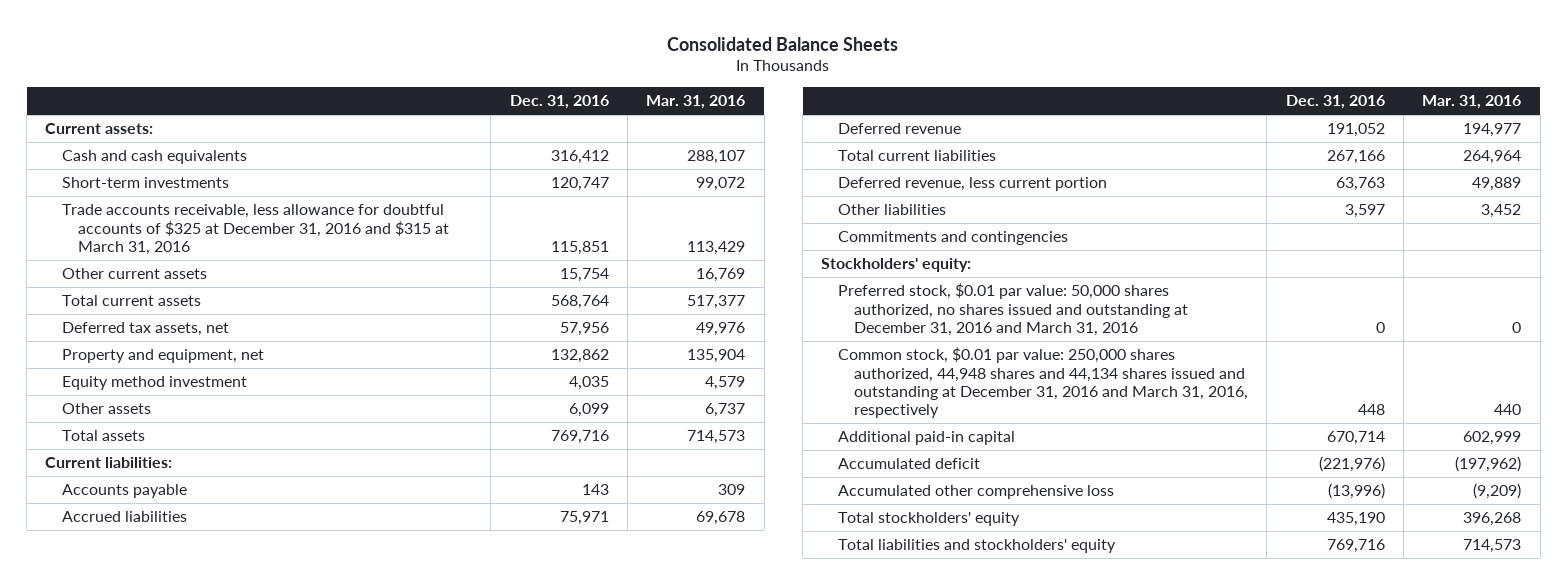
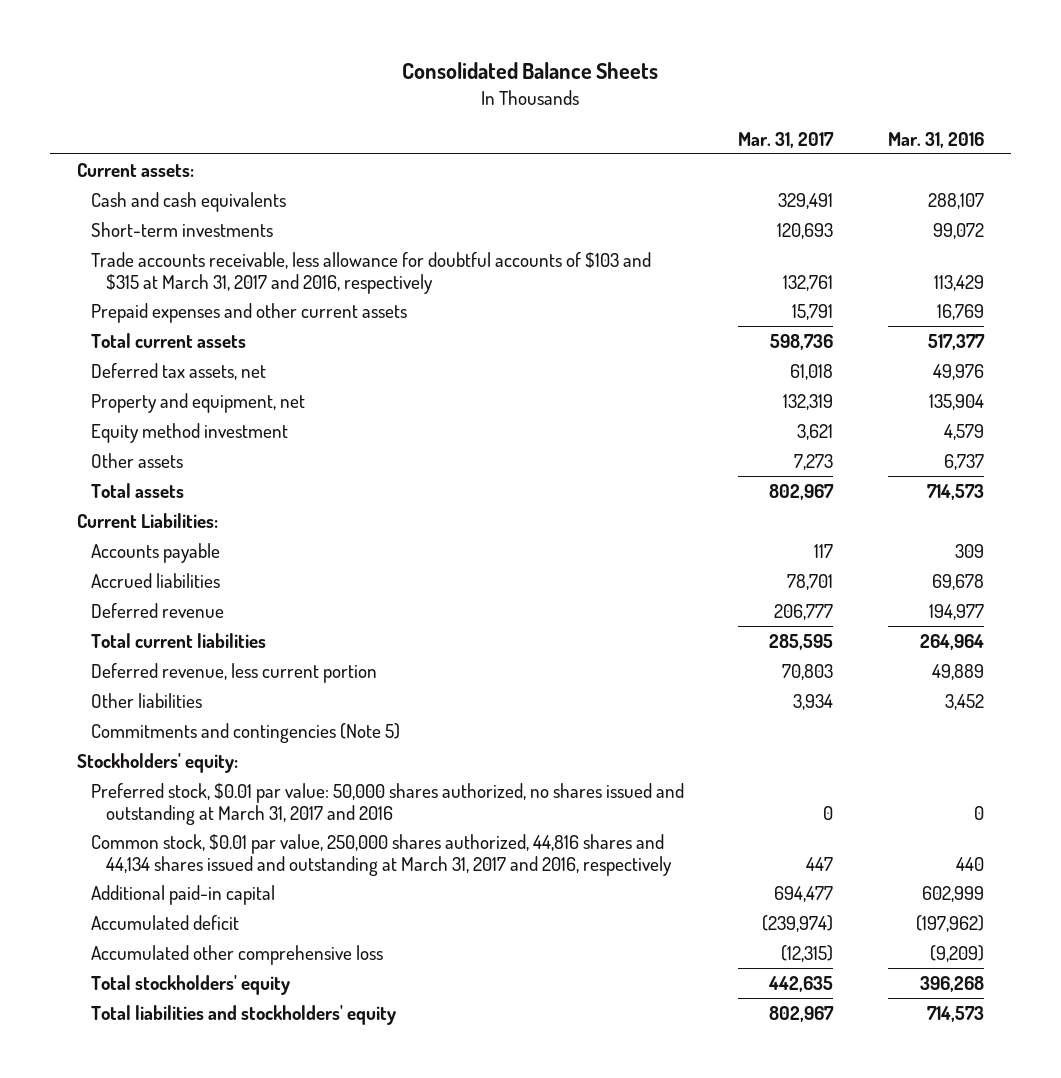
[509,94,609,109] Dec. 31, 2016 -> none
none -> [738,131,835,148] Mar. 31, 2017
[61,204,450,255] Trade accounts receivable, less allowance for doubtful accounts of $325 at December 31, 2016 and $315 at March 31, 2016 -> [91,251,652,294] Trade accounts receivable, less allowance for doubtful accounts of $103 and $315 at March 31, 2017 and 2016, respectively
[61,268,207,280] Other current assets -> [91,302,408,323] Prepaid expenses and other current assets
[45,457,173,469] Current liabilities: -> [76,512,218,528] Current Liabilities:
[837,231,1068,246] Commitments and contingencies -> [91,722,401,743] Commitments and contingencies (Note 5)
[837,283,1189,336] Preferred stock, $0.01 par value: 50,000 shares authorized, no shares issued and outstanding at December 31, 2016 and March 31, 2016 -> [91,782,685,825] Preferred stock, $0.01 par value: 50,000 shares authorized, no shares issued and outstanding at March 31, 2017 and 2016
[837,347,1249,419] Common stock, $0.01 par value: 250,000 shares authorized, 44,948 shares and 44,134 shares issued and outstanding at December 31, 2016 and March 31, 2016, respectively -> [91,833,672,876] Common stock, $0.01 par value, 250,000 shares authorized, 44,816 shares and 44,134 shares issued and outstanding at March 31, 2017 and 2016, respectively

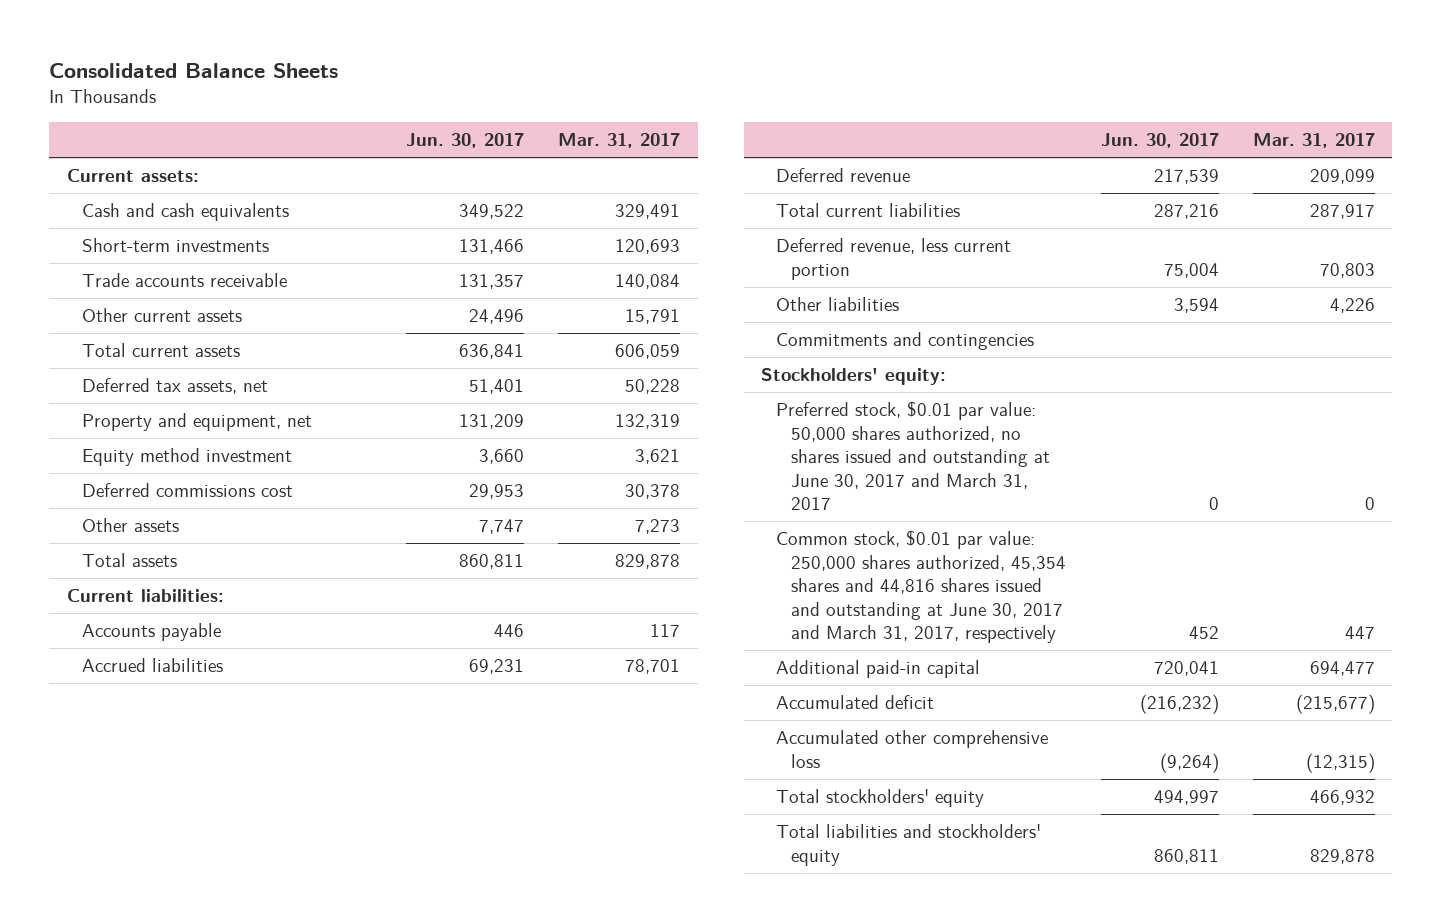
[887,131,984,148] Mar. 31, 2016 -> none
none -> [406,133,525,149] Jun. 30, 2017
[91,251,652,294] Trade accounts receivable, less allowance for doubtful accounts of $103 and $315 at March 31, 2017 and 2016, respectively -> none
none -> [81,273,287,288] Trade accounts receivable
[91,302,408,323] Prepaid expenses and other current assets -> [81,308,242,323] Other current assets
[770,333,834,350] 598,736 -> [615,344,681,360] 606,059
[790,363,834,380] 61,018 -> [625,379,681,395] 50,228
none -> [81,483,293,498] Deferred commissions cost
[769,483,835,500] 802,967 -> [615,554,681,570] 829,878
[76,512,218,528] Current Liabilities: -> [66,589,224,603] Current liabilities:
[774,603,834,620] 206,777 -> [1310,169,1376,185] 209,099
[769,633,834,650] 285,595 -> [1310,204,1376,220] 287,917
[793,693,834,710] 3,934 -> [1330,298,1376,314] 4,226
[91,722,401,743] Commitments and contingencies (Note 5) -> [776,332,1035,351] Commitments and contingencies
[91,782,685,825] Preferred stock, $0.01 par value: 50,000 shares authorized, no shares issued and outstanding at March 31, 2017 and 2016 -> [776,401,1051,511] Preferred stock, $0.01 par value: 50,000 shares authorized, no shares issued and outstanding at June 30, 2017 and March 31, 2017
[91,833,672,876] Common stock, $0.01 par value, 250,000 shares authorized, 44,816 shares and 44,134 shares issued and outstanding at March 31, 2017 and 2016, respectively -> [776,530,1067,644] Common stock, $0.01 par value: 250,000 shares authorized, 45,354 shares and 44,816 shares issued and outstanding at June 30, 2017 and March 31, 2017, respectively
[762,914,834,932] (239,974) -> [1296,694,1376,715] (215,677)
[768,975,834,992] 442,635 -> [1310,790,1376,806] 466,932
[769,1005,835,1022] 802,967 -> [1310,848,1376,864] 829,878

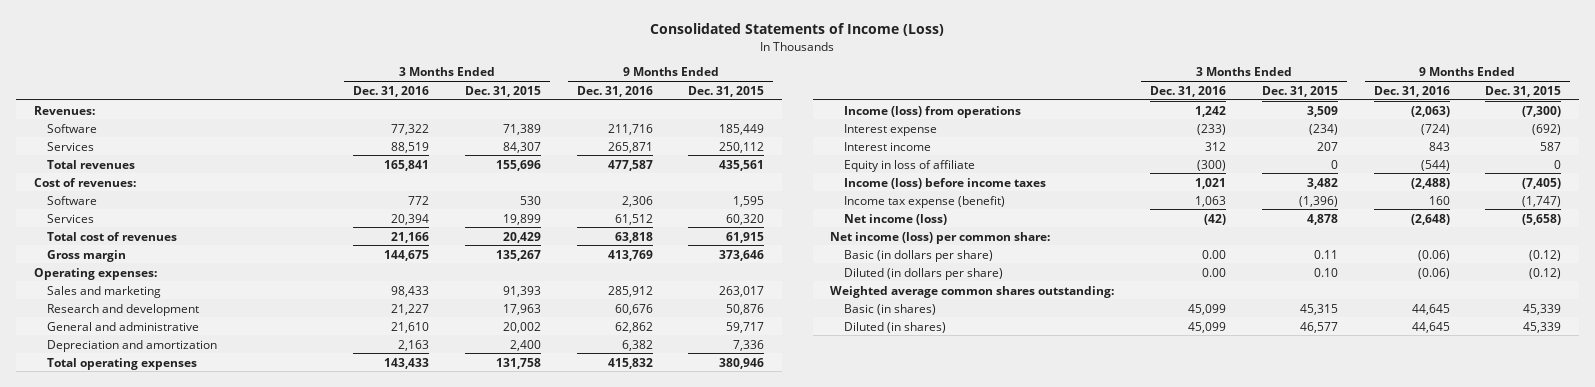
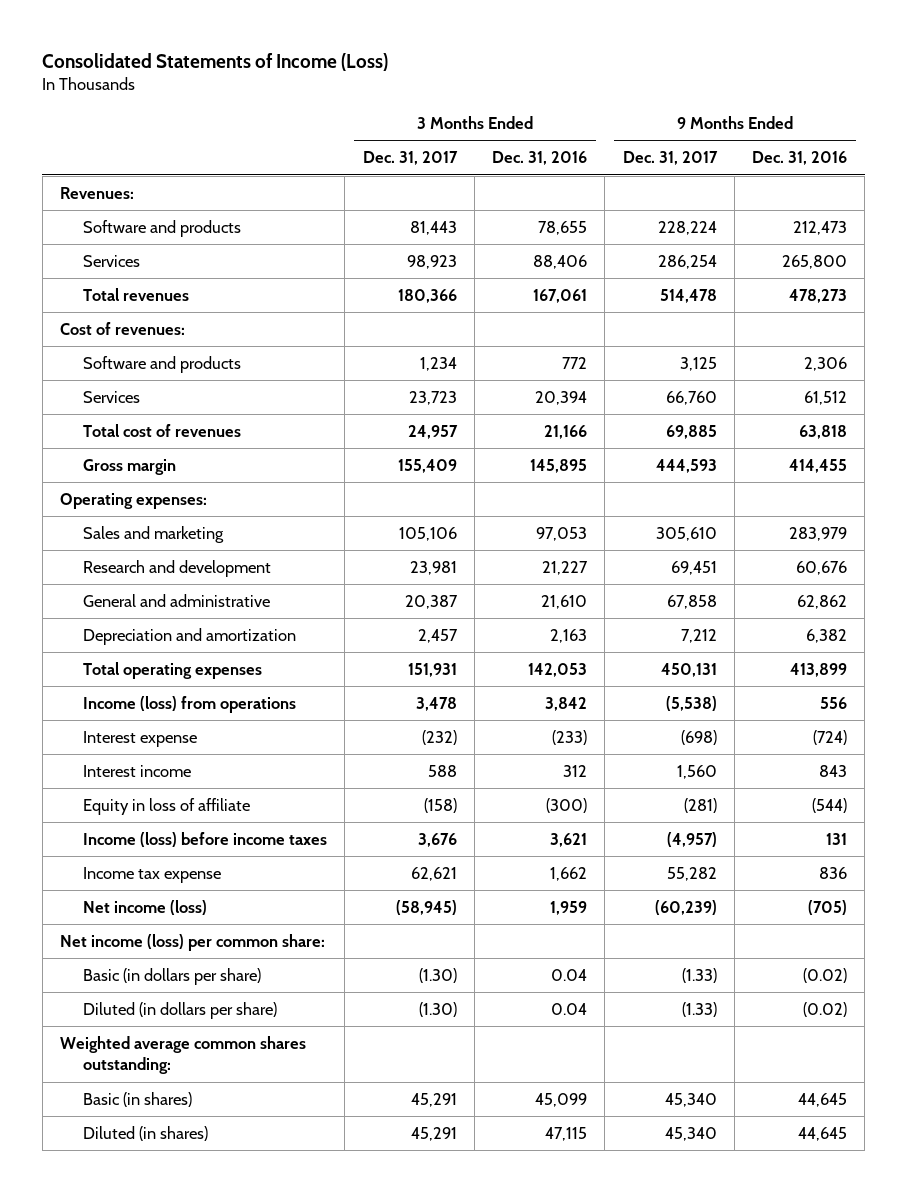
[465,85,542,97] Dec. 31, 2015 -> none
[688,85,765,97] Dec. 31, 2015 -> none
none -> [362,151,458,166] Dec. 31, 2017
none -> [622,151,718,166] Dec. 31, 2017
[47,123,98,133] Software -> [83,219,242,237] Software and products
[391,123,430,135] 77,322 -> [538,220,588,235] 78,655
[607,123,653,135] 211,716 -> [793,220,848,235] 212,473
[391,141,430,153] 88,519 -> [533,254,588,269] 88,406
[607,141,653,153] 265,871 -> [782,254,848,269] 265,800
[384,159,430,171] 165,841 -> [533,288,588,303] 167,061
[607,159,653,171] 477,587 -> [789,288,848,303] 478,273
[47,195,98,205] Software -> [83,355,242,373] Software and products
[384,249,430,261] 144,675 -> [530,458,588,473] 145,895
[607,249,653,261] 413,769 -> [789,458,848,473] 414,455
[391,285,430,297] 98,433 -> [536,526,588,541] 97,053
[607,285,653,297] 285,912 -> [789,526,848,541] 283,979
[384,357,430,369] 143,433 -> [528,662,588,677] 142,053
[607,357,653,369] 415,832 -> [790,662,848,677] 413,899
[1195,105,1227,117] 1,242 -> [545,696,588,711] 3,842
[1410,105,1450,117] (2,063) -> [820,696,848,709] 556
[1195,177,1227,189] 1,021 -> [550,832,588,847] 3,621
[1410,177,1450,189] (2,488) -> [826,832,848,845] 131
[844,195,1006,208] Income tax expense (benefit) -> [83,866,222,883] Income tax expense
[1195,195,1227,207] 1,063 -> [550,866,588,881] 1,662
[1428,195,1450,205] 160 -> [819,866,848,879] 836
[1204,213,1227,225] (42) -> [550,900,588,915] 1,959
[1410,213,1450,225] (2,648) -> [808,899,848,915] (705)
[1202,249,1227,259] 0.00 -> [551,968,588,981] 0.04
[1417,249,1450,261] (0.06) -> [803,967,848,983] (0.02)
[1202,267,1227,277] 0.00 -> [551,1002,588,1015] 0.04
[1417,267,1450,279] (0.06) -> [803,1001,848,1017] (0.02)
[1188,321,1227,333] 45,099 -> [545,1126,588,1141] 47,115

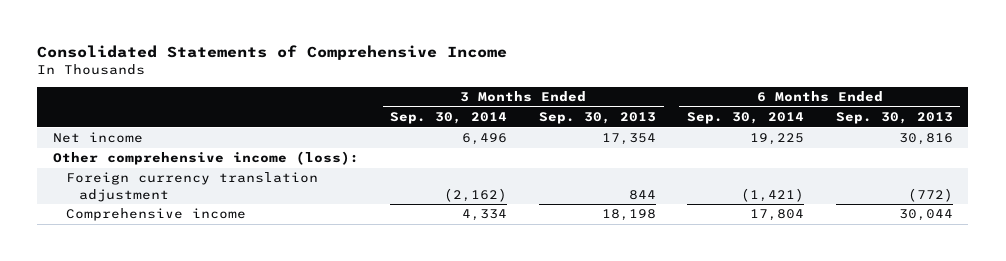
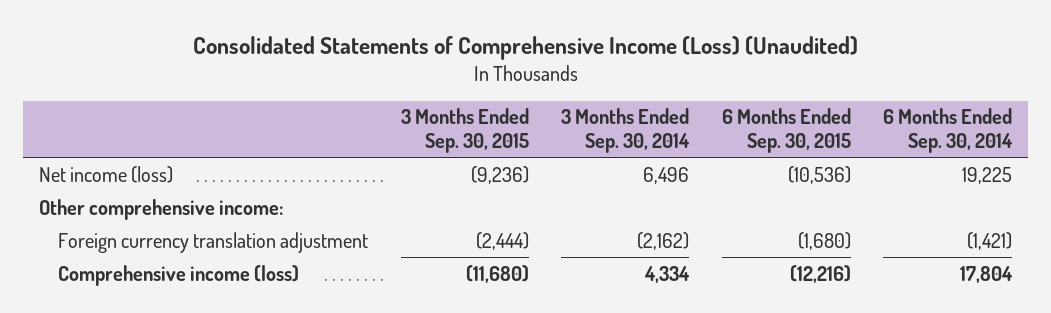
[37,45,508,61] Consolidated Statements of Comprehensive Income -> [192,35,858,60] Consolidated Statements of Comprehensive Income (Loss) (Unaudited)
[538,112,656,125] Sep. 30, 2013 -> none
[835,112,953,125] Sep. 30, 2013 -> none
none -> [400,108,529,153] 3 Months Ended Sep. 30, 2015
none -> [721,108,851,153] 6 Months Ended Sep. 30, 2015
[53,132,144,144] Net income -> [39,165,174,183] Net income (loss)
[53,151,360,166] Other comprehensive income (loss): -> [39,198,284,220] Other comprehensive income:
[65,208,246,222] Comprehensive income -> [58,264,300,286] Comprehensive income (loss)

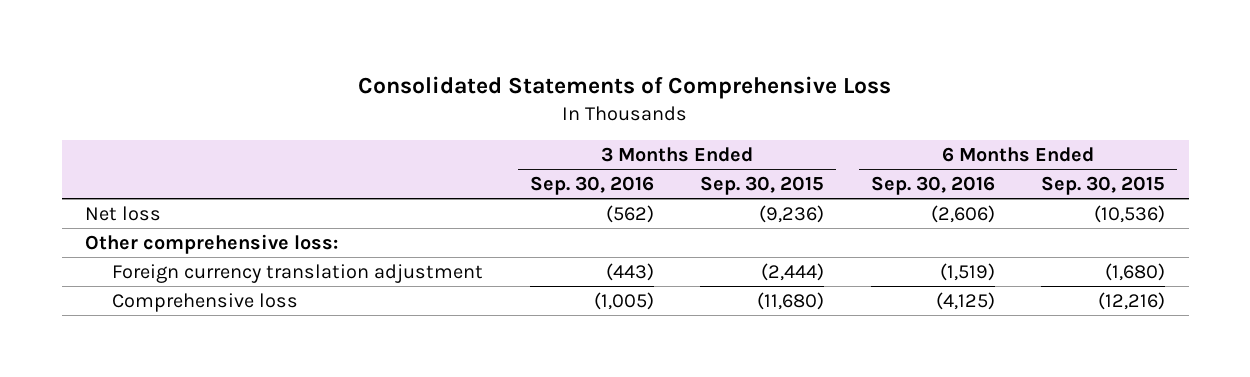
[192,35,858,60] Consolidated Statements of Comprehensive Income (Loss) (Unaudited) -> [358,75,892,99] Consolidated Statements of Comprehensive Loss
[561,108,691,153] 3 Months Ended Sep. 30, 2014 -> none
[883,108,1014,153] 6 Months Ended Sep. 30, 2014 -> none
none -> [529,176,654,196] Sep. 30, 2016
none -> [870,176,995,196] Sep. 30, 2016
[39,165,174,183] Net income (loss) -> [85,205,162,221] Net loss
[39,198,284,220] Other comprehensive income: -> [85,233,339,254] Other comprehensive loss:
[58,264,300,286] Comprehensive income (loss) -> [112,292,299,312] Comprehensive loss

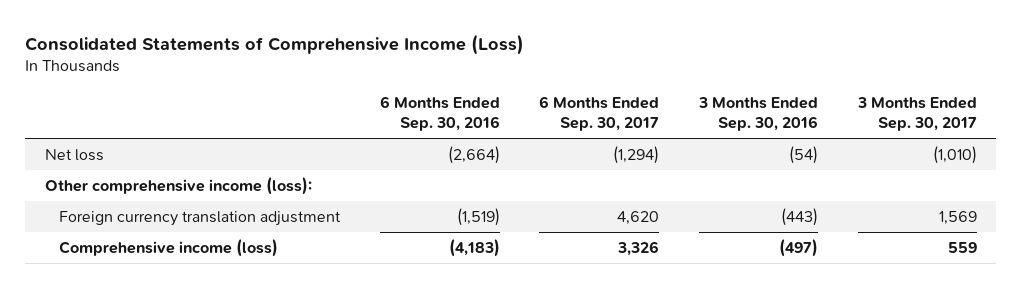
[358,75,892,99] Consolidated Statements of Comprehensive Loss -> [25,33,525,55] Consolidated Statements of Comprehensive Income (Loss)
[700,176,825,196] Sep. 30, 2015 -> none
[1041,176,1166,196] Sep. 30, 2015 -> none
none -> [539,95,660,132] 6 Months Ended Sep. 30, 2017
none -> [856,96,977,132] 3 Months Ended Sep. 30, 2017
[605,204,654,223] (562) -> [789,145,819,164] (54)
[930,204,995,223] (2,606) -> [447,145,500,164] (2,664)
[85,233,339,254] Other comprehensive loss: -> [44,176,312,195] Other comprehensive income (loss):
[112,292,299,312] Comprehensive loss -> [59,238,279,257] Comprehensive income (loss)
[593,291,654,310] (1,005) -> [779,238,819,257] (497)
[935,291,995,310] (4,125) -> [448,238,500,257] (4,183)

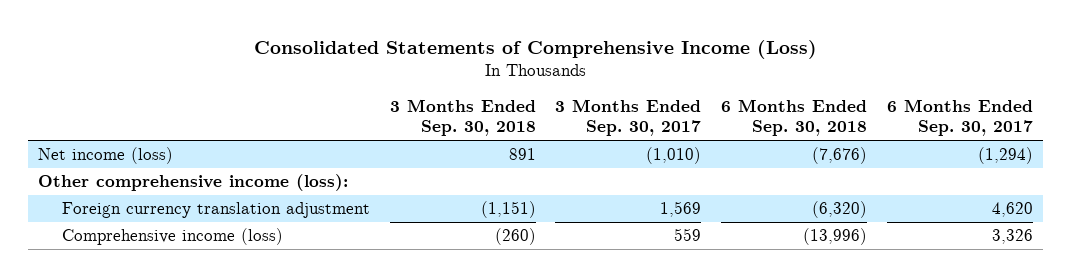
[379,95,500,132] 6 Months Ended Sep. 30, 2016 -> none
[698,96,819,132] 3 Months Ended Sep. 30, 2016 -> none
none -> [389,98,536,137] 3 Months Ended Sep. 30, 2018
none -> [721,98,868,137] 6 Months Ended Sep. 30, 2018
[44,148,104,161] Net loss -> [37,147,173,165] Net income (loss)

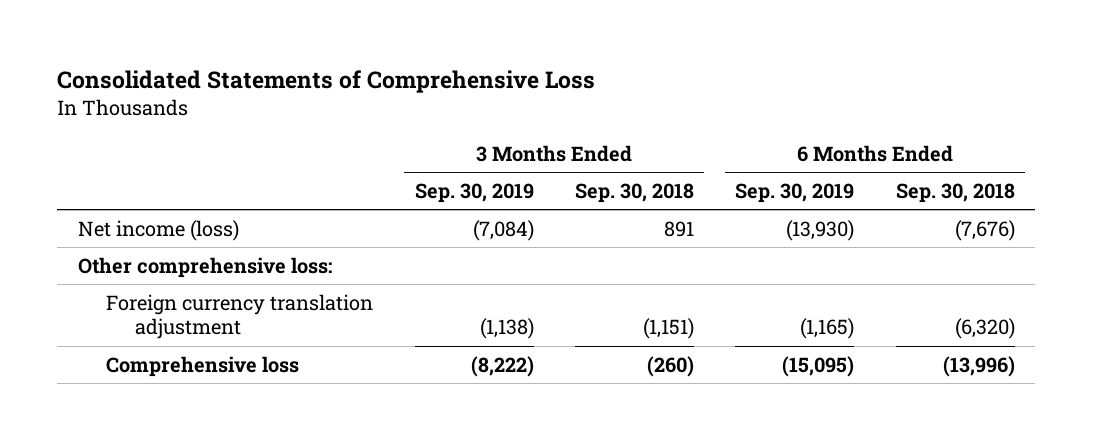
[253,39,817,59] Consolidated Statements of Comprehensive Income (Loss) -> [57,70,596,94] Consolidated Statements of Comprehensive Loss
[555,98,702,137] 3 Months Ended Sep. 30, 2017 -> none
[887,98,1034,137] 6 Months Ended Sep. 30, 2017 -> none
none -> [414,183,534,204] Sep. 30, 2019
none -> [735,183,855,204] Sep. 30, 2019
[37,174,348,192] Other comprehensive income (loss): -> [77,256,332,278] Other comprehensive loss:
[61,228,283,246] Comprehensive income (loss) -> [106,355,300,377] Comprehensive loss

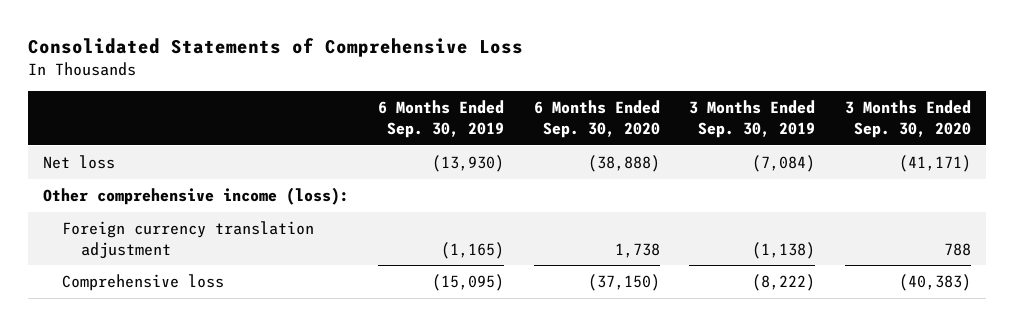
[575,183,695,204] Sep. 30, 2018 -> none
[895,183,1015,204] Sep. 30, 2018 -> none
none -> [533,100,660,139] 6 Months Ended Sep. 30, 2020
none -> [844,100,971,139] 3 Months Ended Sep. 30, 2020
[77,219,239,241] Net income (loss) -> [42,154,115,169] Net loss
[77,256,332,278] Other comprehensive loss: -> [42,186,349,205] Other comprehensive income (loss):

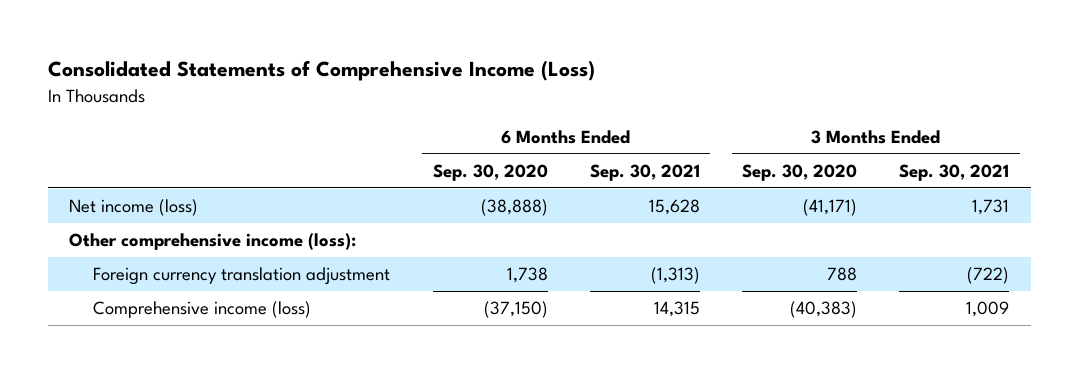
[27,38,523,58] Consolidated Statements of Comprehensive Loss -> [47,60,595,82] Consolidated Statements of Comprehensive Income (Loss)
[378,100,505,139] 6 Months Ended Sep. 30, 2019 -> none
[689,100,816,139] 3 Months Ended Sep. 30, 2019 -> none
none -> [589,163,700,181] Sep. 30, 2021
none -> [899,163,1010,181] Sep. 30, 2021
[42,154,115,169] Net loss -> [68,199,198,217] Net income (loss)
[61,273,224,291] Comprehensive loss -> [93,301,312,319] Comprehensive income (loss)

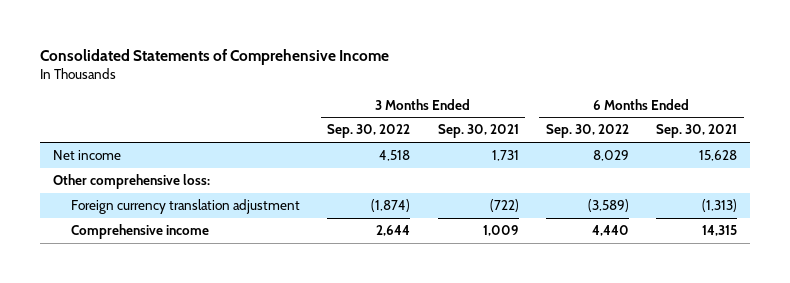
[47,60,595,82] Consolidated Statements of Comprehensive Income (Loss) -> [39,48,389,65] Consolidated Statements of Comprehensive Income
[432,163,548,181] Sep. 30, 2020 -> none
[742,163,858,181] Sep. 30, 2020 -> none
none -> [327,124,411,139] Sep. 30, 2022
none -> [545,124,629,139] Sep. 30, 2022
[68,199,198,217] Net income (loss) -> [53,150,122,161] Net income
[68,233,356,251] Other comprehensive income (loss): -> [53,174,211,190] Other comprehensive loss:
[93,301,312,319] Comprehensive income (loss) -> [71,224,210,240] Comprehensive income

